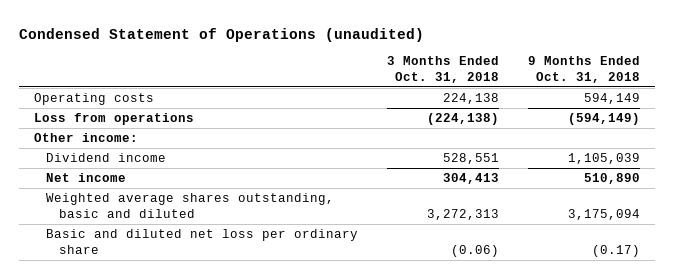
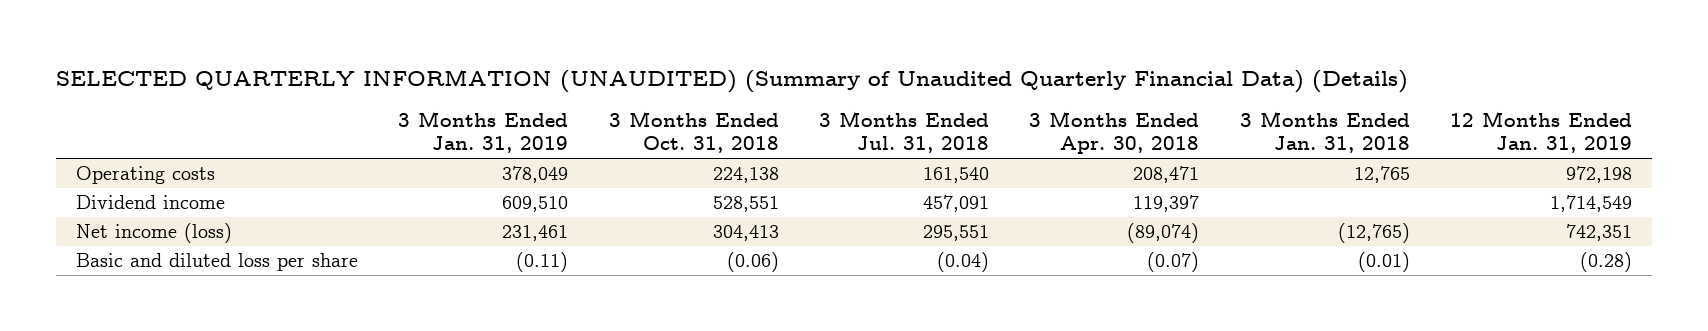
[19,27,425,42] Condensed Statement of Operations (unaudited) -> [55,68,1408,93] SELECTED QUARTERLY INFORMATION (UNAUDITED) (Summary of Unaudited Quarterly Financial Data) (Details)
[528,56,641,84] 9 Months Ended Oct. 31, 2018 -> none
none -> [398,110,569,154] 3 Months Ended Jan. 31, 2019
none -> [819,110,990,154] 3 Months Ended Jul. 31, 2018
none -> [1029,110,1200,155] 3 Months Ended Apr. 30, 2018
none -> [1239,110,1410,154] 3 Months Ended Jan. 31, 2018
none -> [1450,110,1633,154] 12 Months Ended Jan. 31, 2019
[33,113,194,126] Loss from operations -> none
[33,133,138,143] Other income: -> none
[46,193,335,218] Weighted average shares outstanding, basic and diluted -> none
[46,173,127,183] Net income -> [76,223,233,244] Net income (loss)
[46,229,359,254] Basic and diluted net loss per ordinary share -> [76,253,359,272] Basic and diluted loss per share

